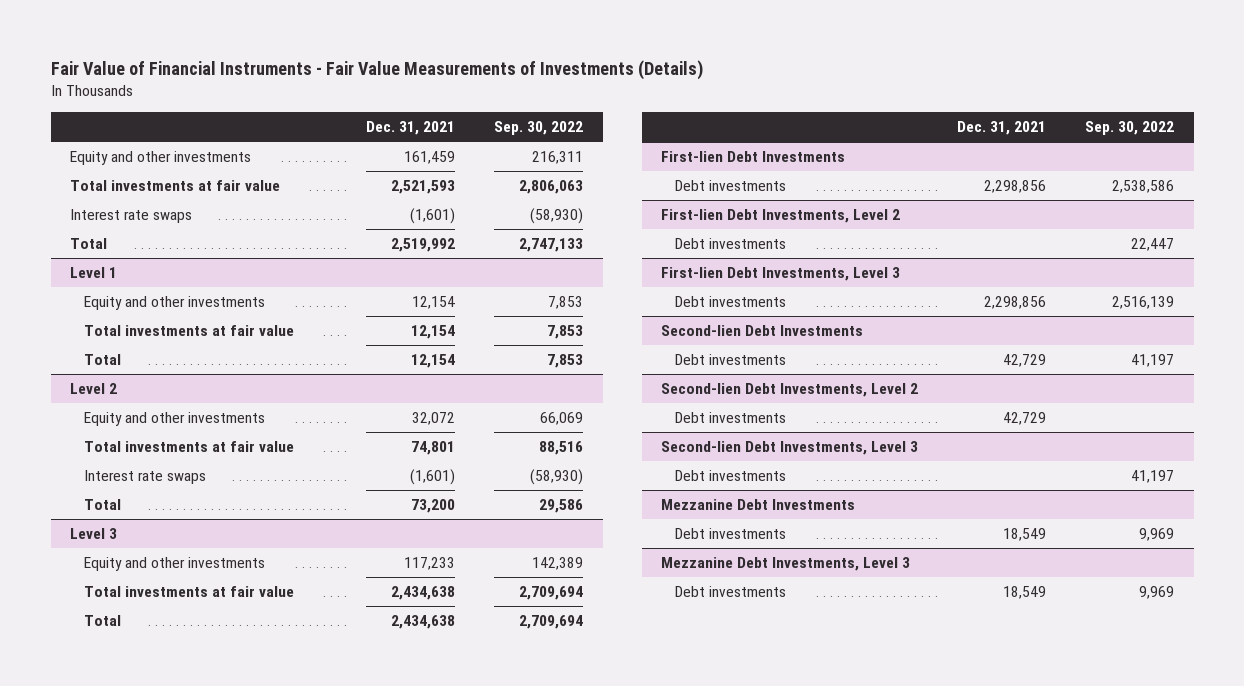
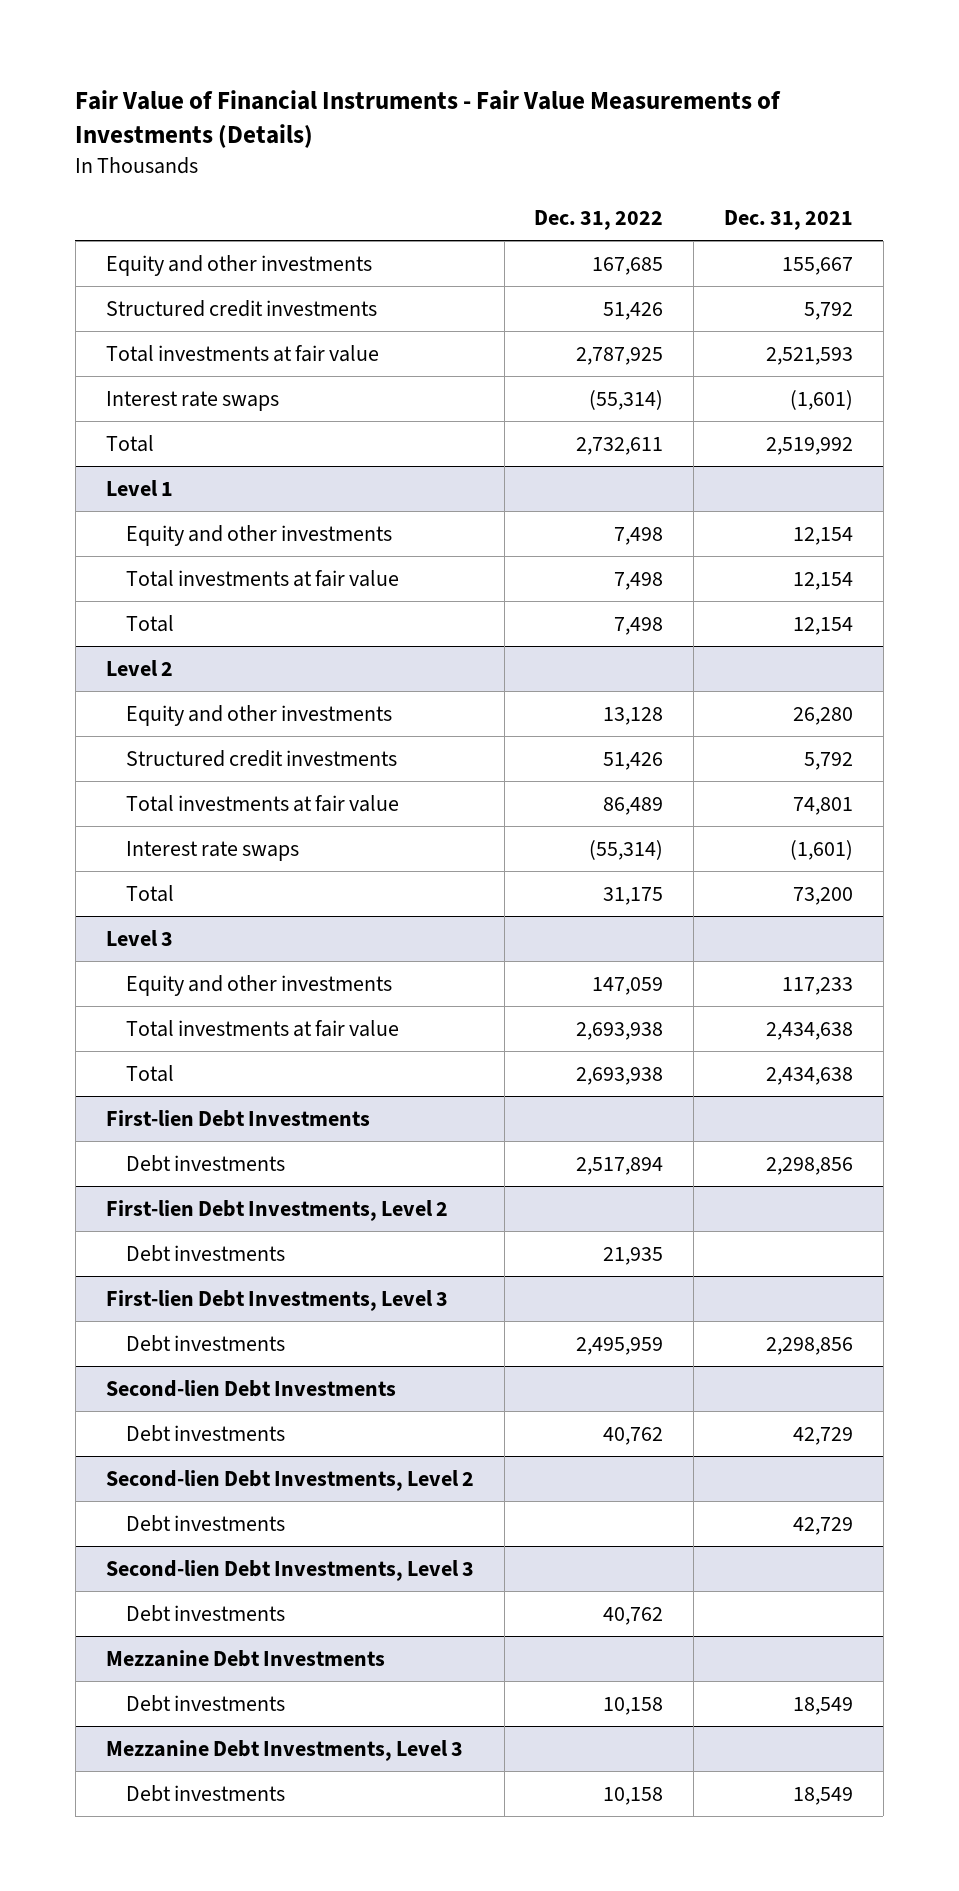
[494,121,584,136] Sep. 30, 2022 -> none
none -> [534,209,664,230] Dec. 31, 2022
[404,151,456,165] 161,459 -> [782,256,854,275] 155,667
none -> [105,299,377,317] Structured credit investments
[412,412,456,426] 32,072 -> [793,706,854,725] 26,280
none -> [125,749,397,767] Structured credit investments

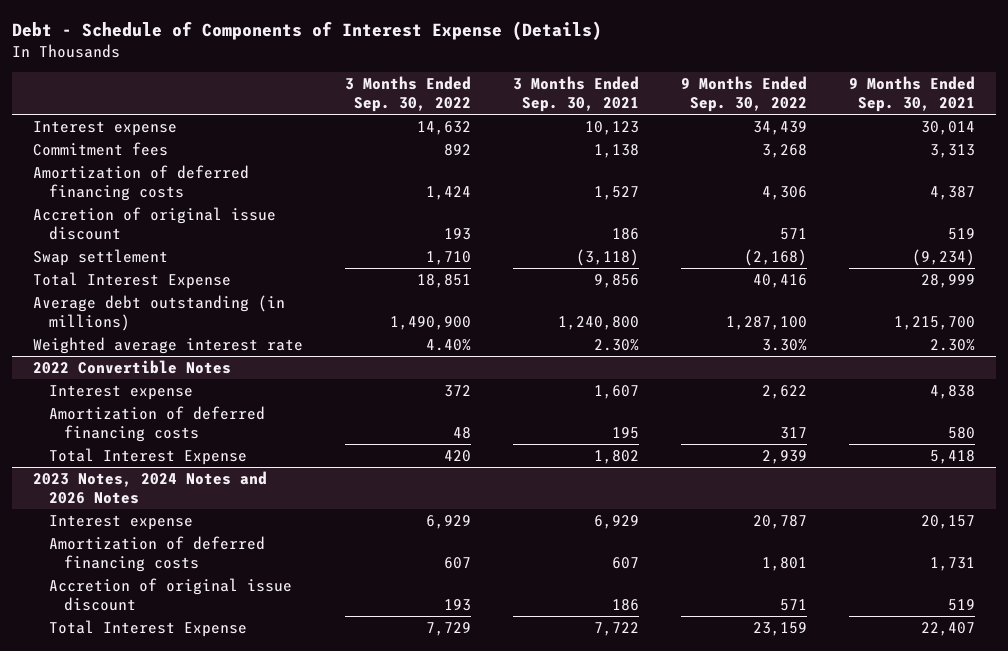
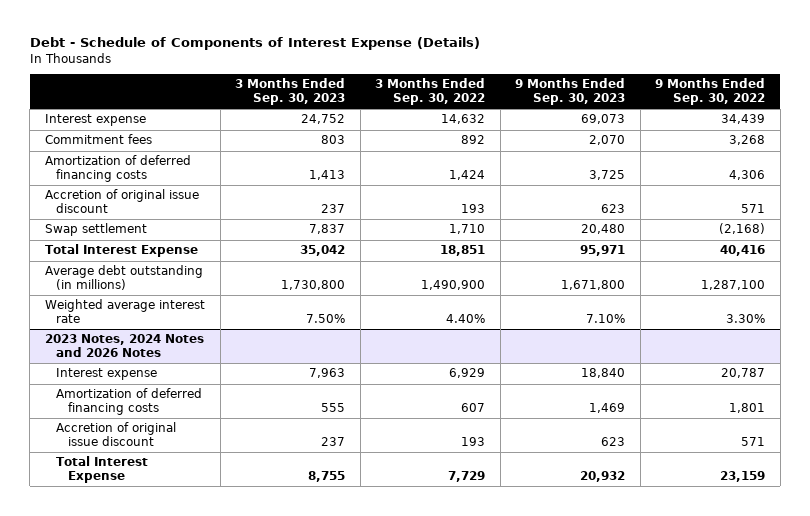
[513,75,640,112] 3 Months Ended Sep. 30, 2021 -> none
[849,75,976,112] 9 Months Ended Sep. 30, 2021 -> none
none -> [235,78,346,105] 3 Months Ended Sep. 30, 2023
none -> [515,78,626,105] 9 Months Ended Sep. 30, 2023
[33,359,232,374] 2022 Convertible Notes -> none
[48,384,193,400] Interest expense -> none
[48,405,265,442] Amortization of deferred financing costs -> none
[48,447,247,465] Total Interest Expense -> none

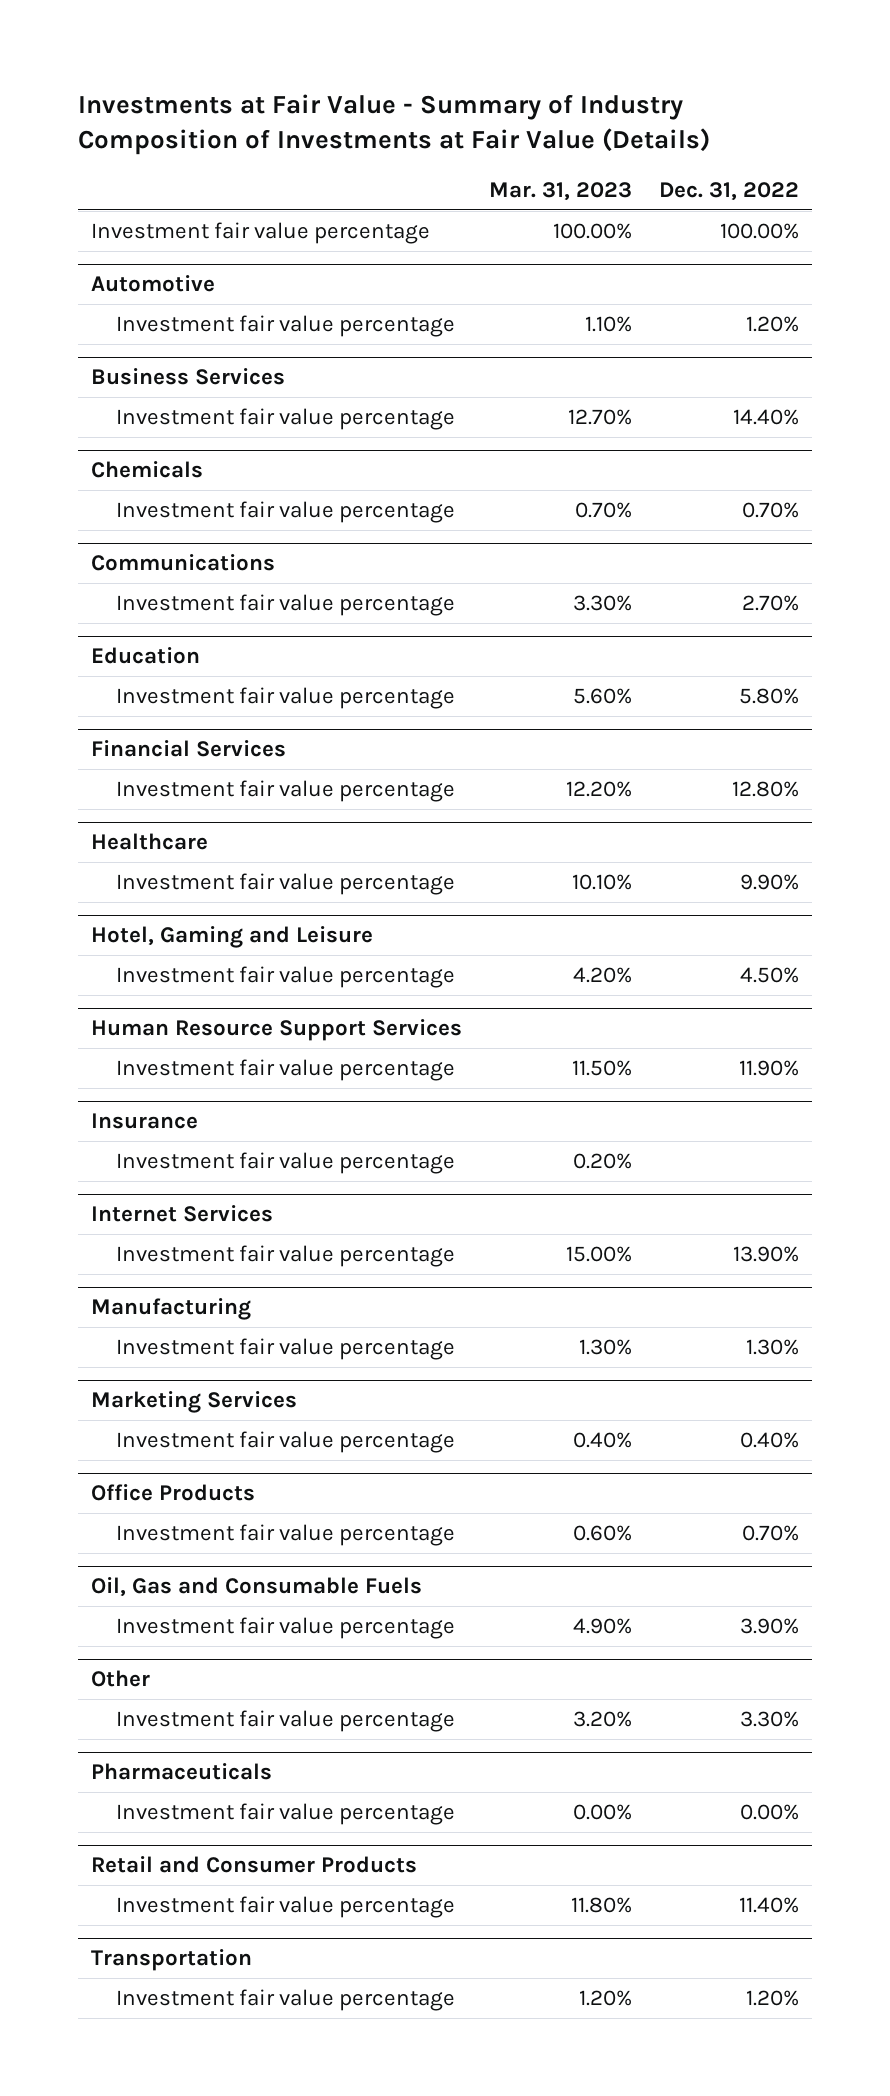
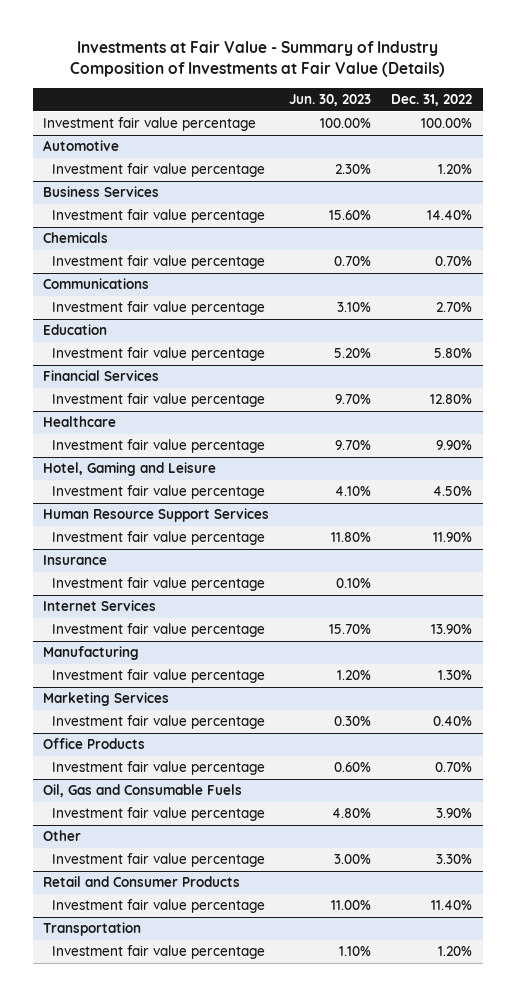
[489,182,633,202] Mar. 31, 2023 -> none
none -> [289,93,372,106] Jun. 30, 2023
[91,1763,273,1781] Pharmaceuticals -> none
[116,1802,456,1825] Investment fair value percentage -> none

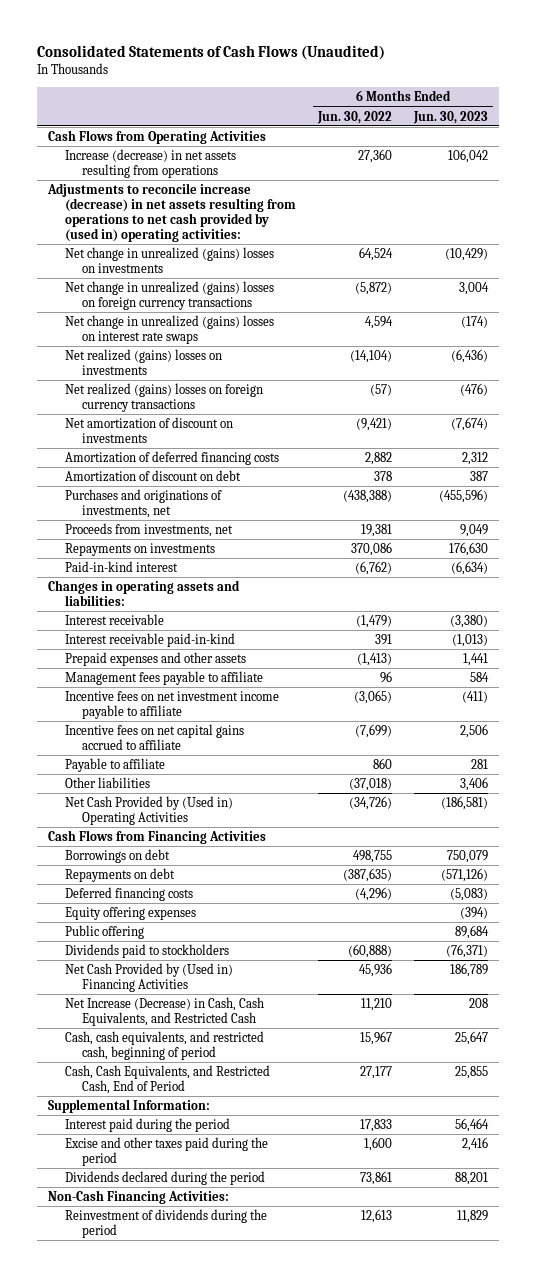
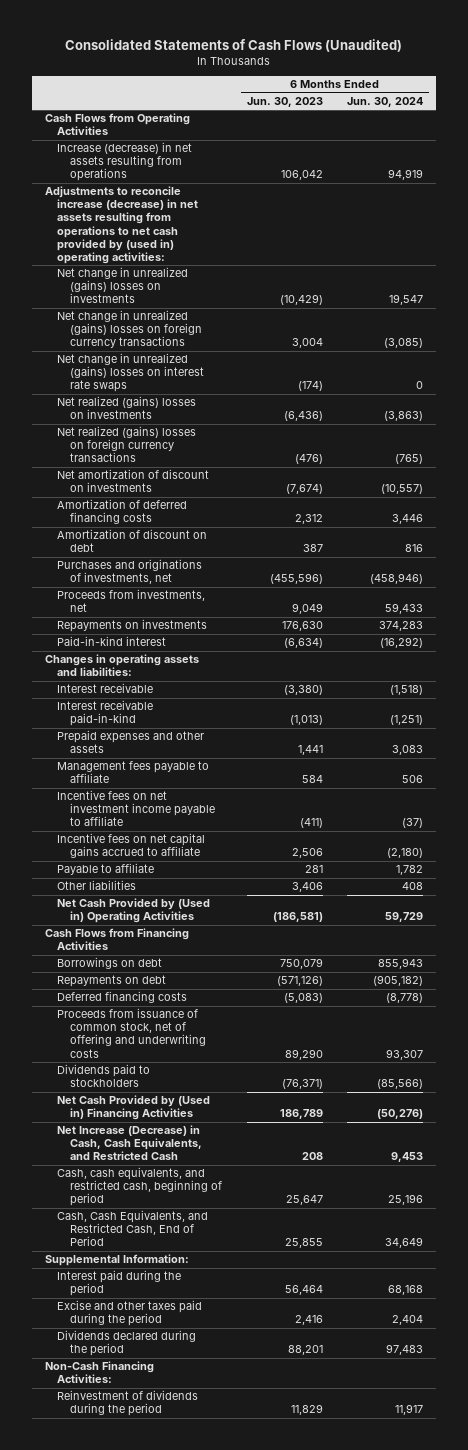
[317,110,393,124] Jun. 30, 2022 -> none
none -> [347,96,424,107] Jun. 30, 2024
[65,907,197,921] Equity offering expenses -> none
[65,925,145,940] Public offering -> none
none -> [57,1008,207,1058] Proceeds from issuance of common stock, net of offering and underwriting costs

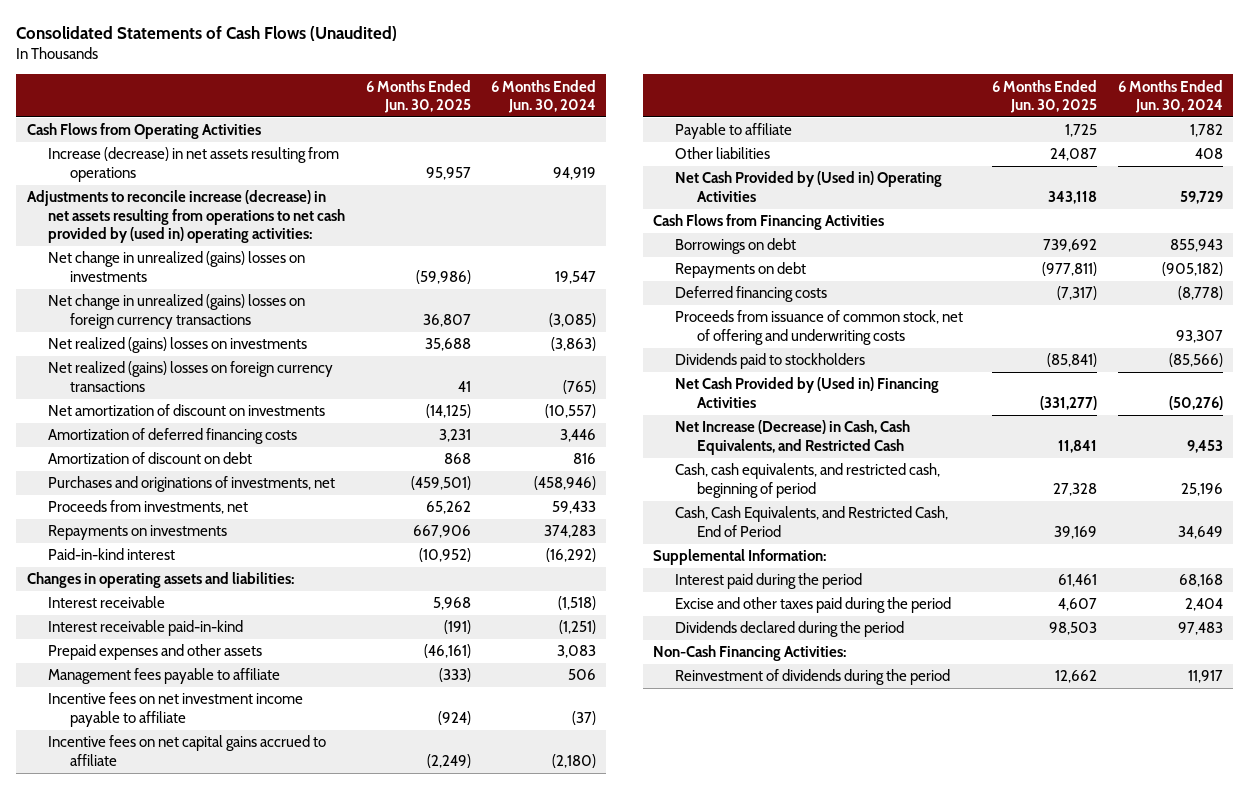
[246,96,323,107] Jun. 30, 2023 -> none
none -> [365,79,471,113] 6 Months Ended Jun. 30, 2025
[57,353,205,393] Net change in unrealized (gains) losses on interest rate swaps -> none

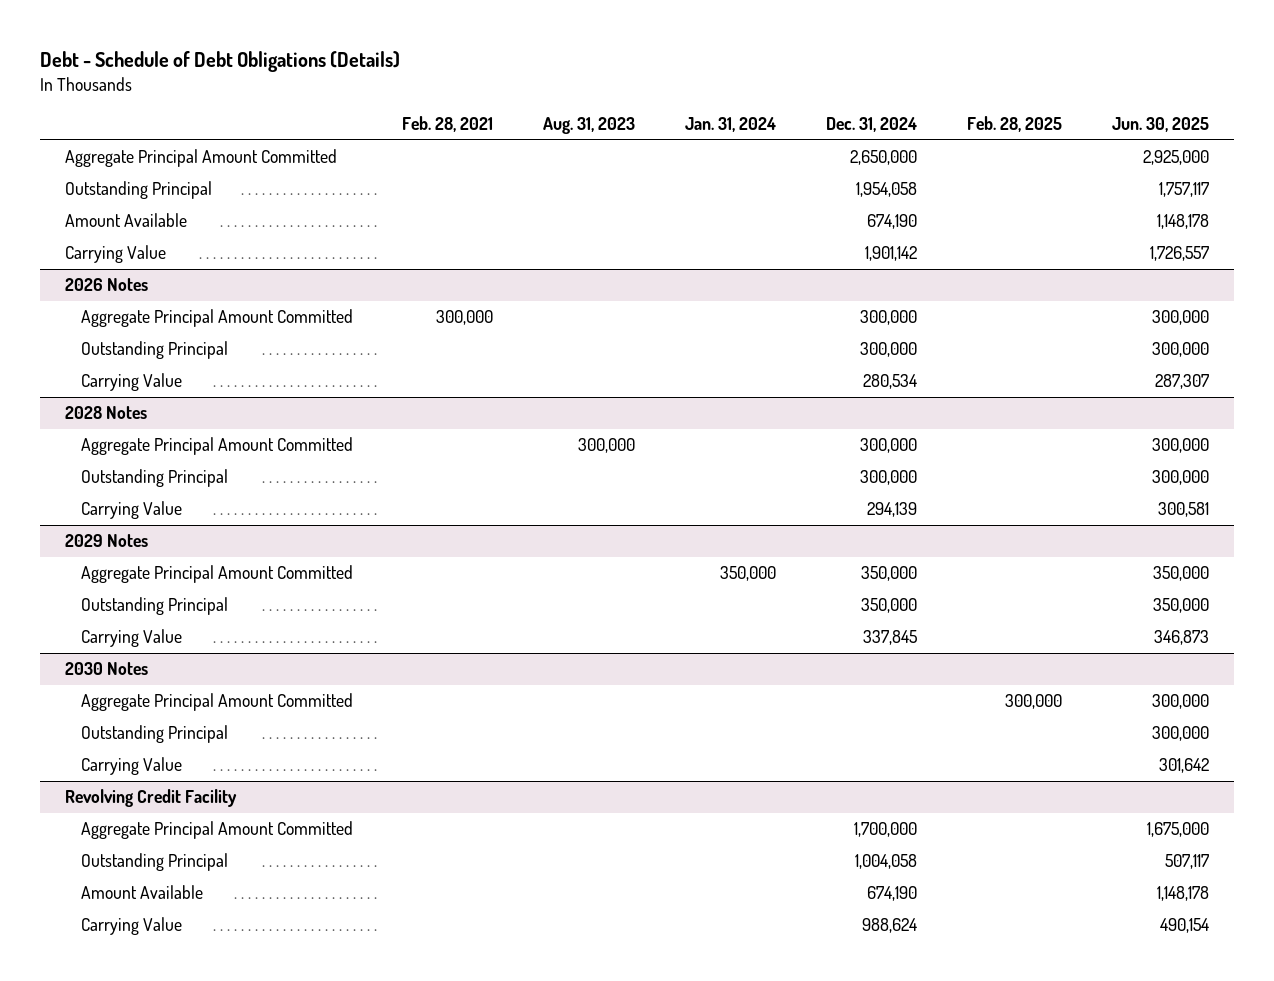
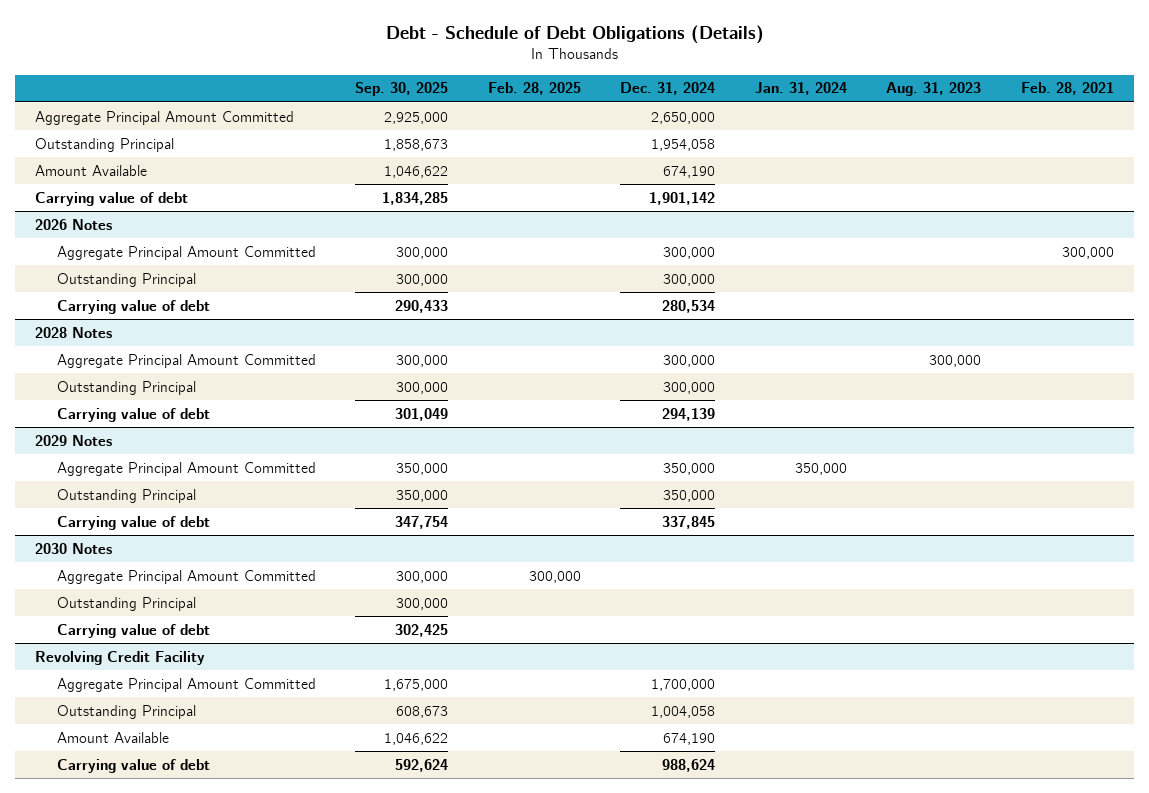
[1111,117,1209,133] Jun. 30, 2025 -> none
none -> [355,82,449,97] Sep. 30, 2025
[64,245,166,264] Carrying Value -> [35,191,189,206] Carrying value of debt
[80,373,182,392] Carrying Value -> [56,299,210,314] Carrying value of debt
[80,501,182,520] Carrying Value -> [56,407,210,422] Carrying value of debt
[80,629,182,648] Carrying Value -> [56,515,210,530] Carrying value of debt
[80,757,182,776] Carrying Value -> [56,623,210,638] Carrying value of debt
[80,917,182,936] Carrying Value -> [56,758,210,773] Carrying value of debt

